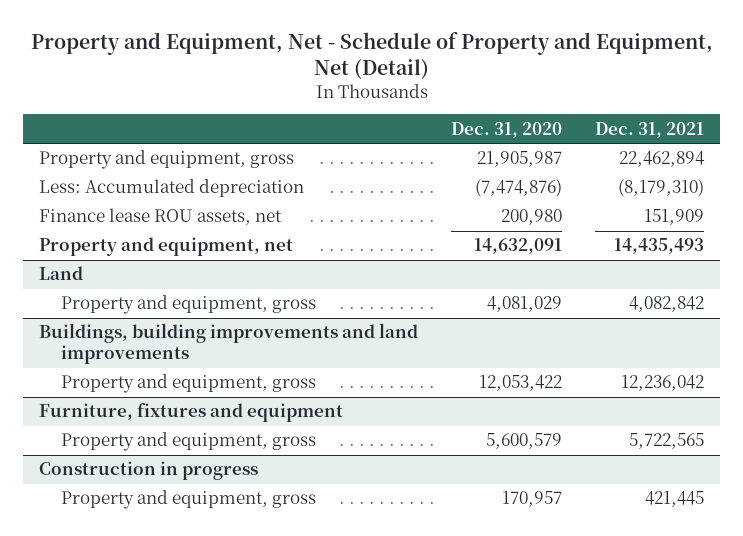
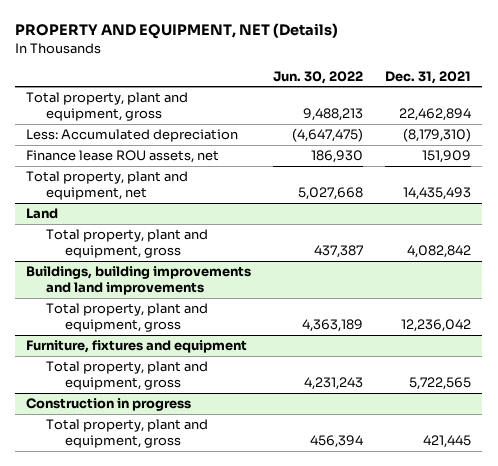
[30,31,713,80] Property and Equipment, Net - Schedule of Property and Equipment, Net (Detail) -> [15,23,339,40] PROPERTY AND EQUIPMENT, NET (Details)
[451,121,563,138] Dec. 31, 2020 -> none
none -> [273,70,364,84] Jun. 30, 2022
[39,150,295,170] Property and equipment, gross -> [26,92,189,121] Total property, plant and equipment, gross
[39,237,294,257] Property and equipment, net -> [26,171,189,200] Total property, plant and equipment, net
[61,295,317,315] Property and equipment, gross -> [45,229,208,258] Total property, plant and equipment, gross
[61,374,317,394] Property and equipment, gross -> [45,303,208,332] Total property, plant and equipment, gross
[61,432,317,452] Property and equipment, gross -> [45,361,208,390] Total property, plant and equipment, gross
[61,490,317,510] Property and equipment, gross -> [45,419,208,448] Total property, plant and equipment, gross

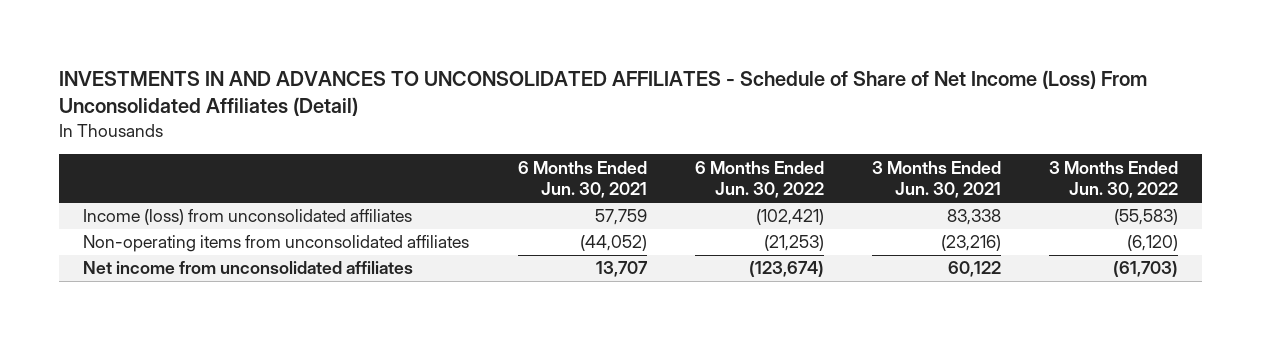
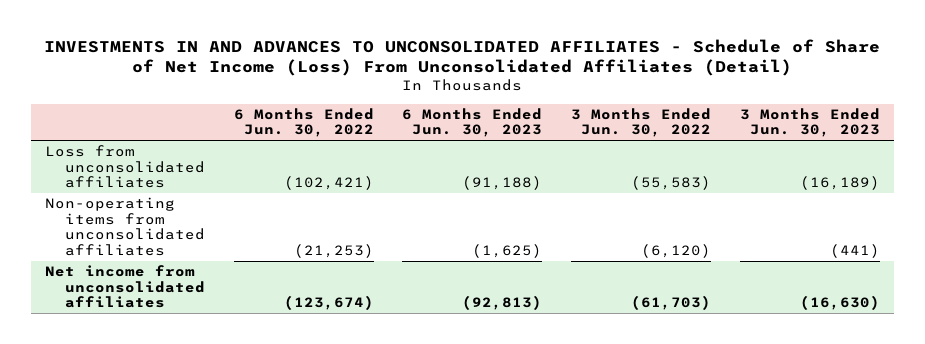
[517,160,647,199] 6 Months Ended Jun. 30, 2021 -> none
[872,160,1002,199] 3 Months Ended Jun. 30, 2021 -> none
none -> [402,107,543,138] 6 Months Ended Jun. 30, 2023
none -> [739,107,880,138] 3 Months Ended Jun. 30, 2023
[83,209,413,226] Income (loss) from unconsolidated affiliates -> [45,144,205,189] Loss from unconsolidated affiliates

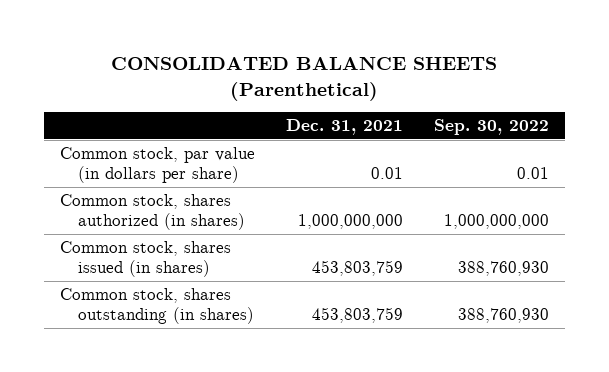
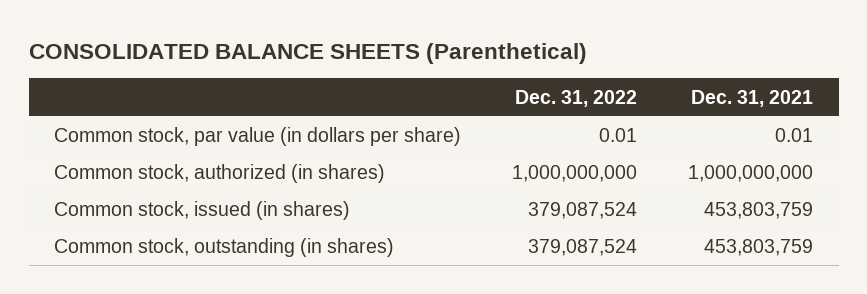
[434,119,550,136] Sep. 30, 2022 -> none
none -> [515,89,638,107] Dec. 31, 2022
[59,194,246,231] Common stock, shares authorized (in shares) -> [54,164,386,184] Common stock, authorized (in shares)
[59,241,231,278] Common stock, shares issued (in shares) -> [54,201,351,221] Common stock, issued (in shares)
[59,288,255,325] Common stock, shares outstanding (in shares) -> [54,238,395,258] Common stock, outstanding (in shares)

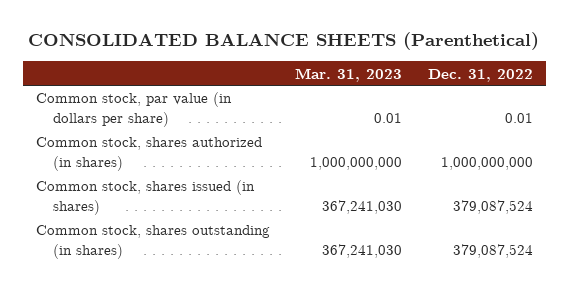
[691,89,814,107] Dec. 31, 2021 -> none
none -> [295,67,403,82] Mar. 31, 2023
[54,164,386,184] Common stock, authorized (in shares) -> [35,137,262,171] Common stock, shares authorized (in shares)
[54,201,351,221] Common stock, issued (in shares) -> [35,180,255,215] Common stock, shares issued (in shares)
[54,238,395,258] Common stock, outstanding (in shares) -> [35,225,270,259] Common stock, shares outstanding (in shares)

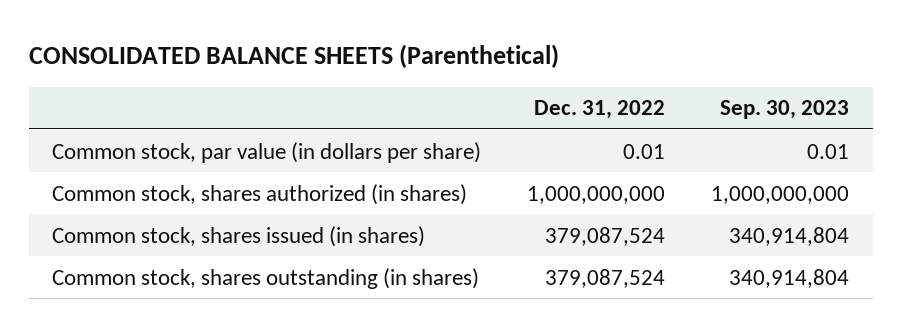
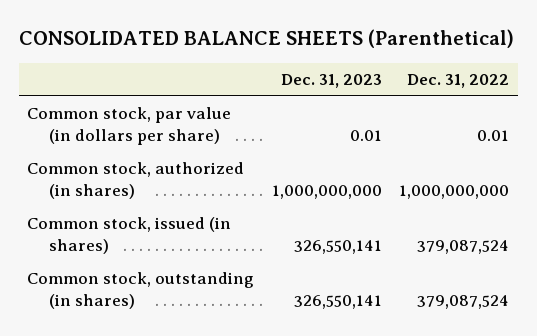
[720,100,850,120] Sep. 30, 2023 -> none
none -> [280,74,382,89] Dec. 31, 2023
[51,183,467,205] Common stock, shares authorized (in shares) -> [27,162,245,200] Common stock, authorized (in shares)
[51,225,425,247] Common stock, shares issued (in shares) -> [27,217,232,255] Common stock, issued (in shares)
[51,267,479,289] Common stock, shares outstanding (in shares) -> [27,272,255,310] Common stock, outstanding (in shares)

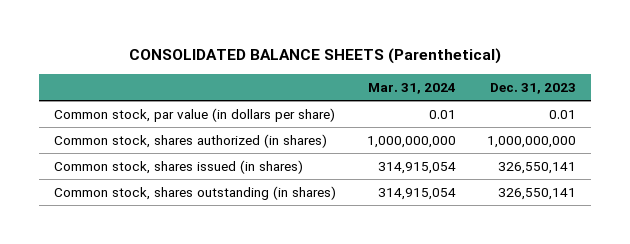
[407,74,510,89] Dec. 31, 2022 -> none
none -> [367,82,456,94] Mar. 31, 2024
[27,162,245,200] Common stock, authorized (in shares) -> [54,134,328,149] Common stock, shares authorized (in shares)
[27,217,232,255] Common stock, issued (in shares) -> [54,160,304,175] Common stock, shares issued (in shares)
[27,272,255,310] Common stock, outstanding (in shares) -> [54,186,337,201] Common stock, shares outstanding (in shares)

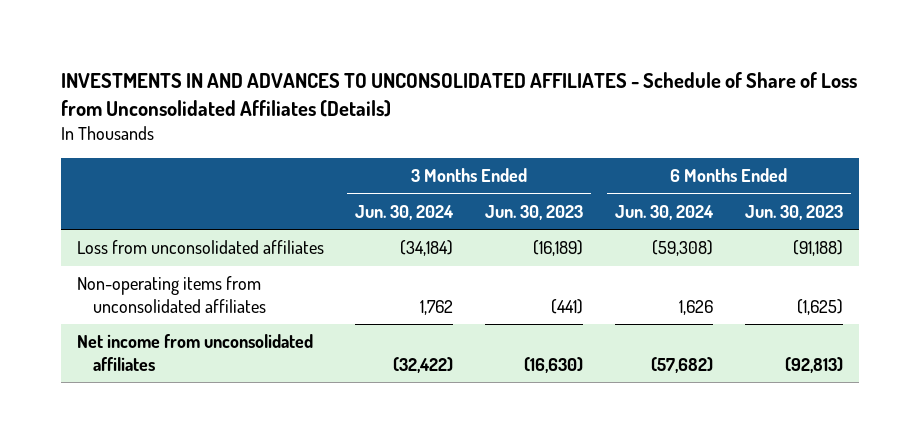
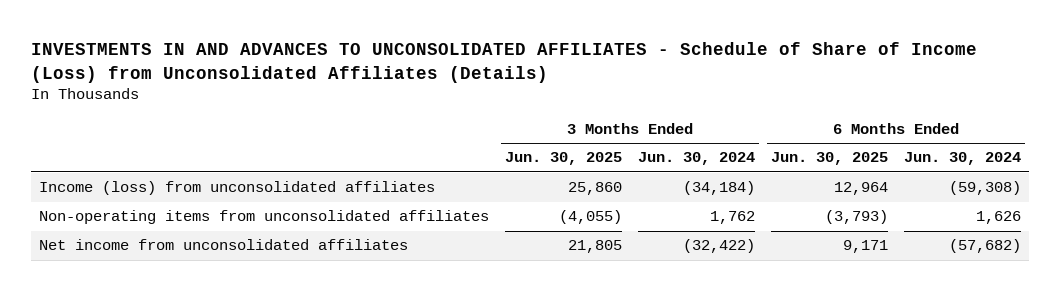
[60,72,857,118] INVESTMENTS IN AND ADVANCES TO UNCONSOLIDATED AFFILIATES - Schedule of Share of Loss from Unconsolidated Affiliates (Details) -> [31,41,978,83] INVESTMENTS IN AND ADVANCES TO UNCONSOLIDATED AFFILIATES - Schedule of Share of Income (Loss) from Unconsolidated Affiliates (Details)
[485,205,584,221] Jun. 30, 2023 -> none
[744,205,843,221] Jun. 30, 2023 -> none
none -> [505,152,623,166] Jun. 30, 2025
none -> [770,152,888,166] Jun. 30, 2025
[76,240,324,255] Loss from unconsolidated affiliates -> [39,181,436,196] Income (loss) from unconsolidated affiliates

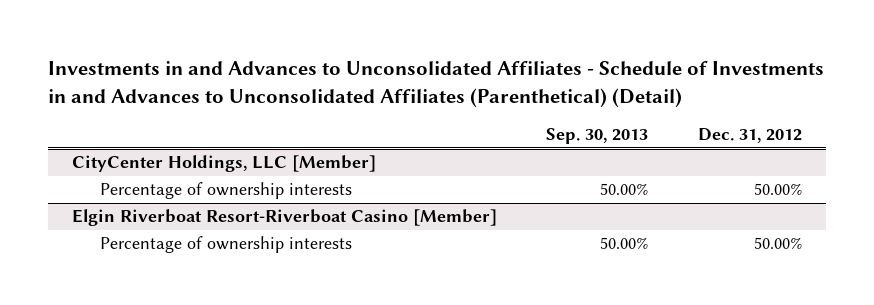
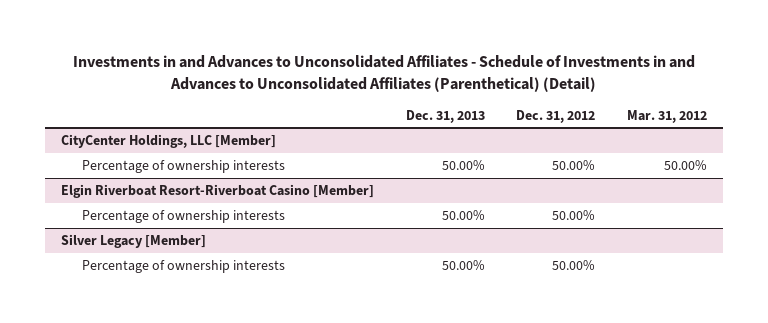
[546,128,649,145] Sep. 30, 2013 -> none
none -> [405,109,485,123] Dec. 31, 2013
none -> [627,109,708,123] Mar. 31, 2012
none -> [61,233,207,248] Silver Legacy [Member]
none -> [82,259,286,273] Percentage of ownership interests

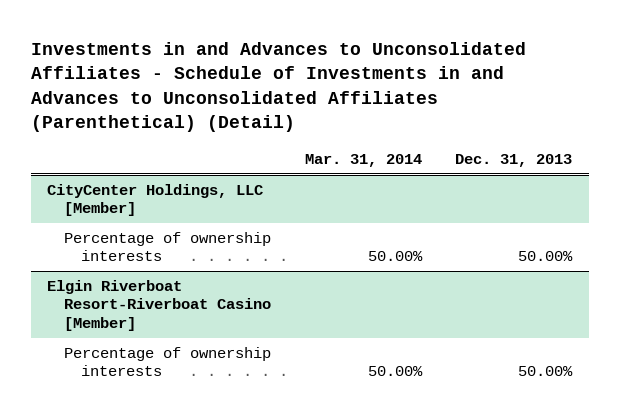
[516,109,596,123] Dec. 31, 2012 -> none
[627,109,708,123] Mar. 31, 2012 -> none
none -> [304,153,422,167] Mar. 31, 2014
[61,233,207,248] Silver Legacy [Member] -> none
[82,259,286,273] Percentage of ownership interests -> none

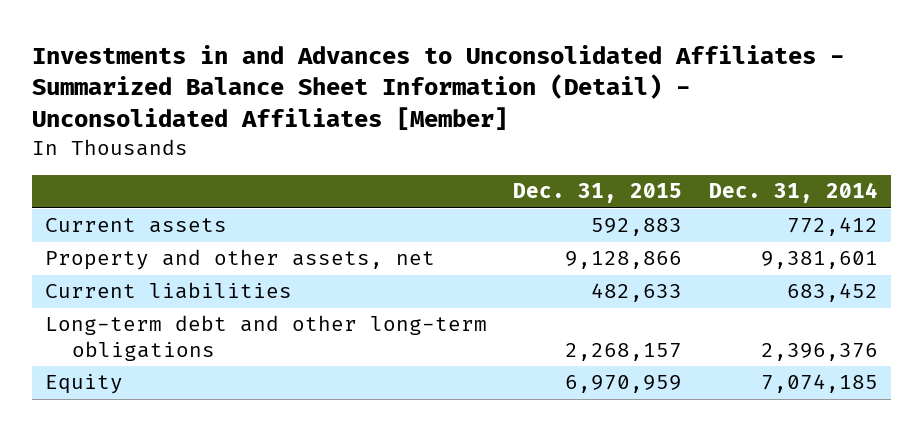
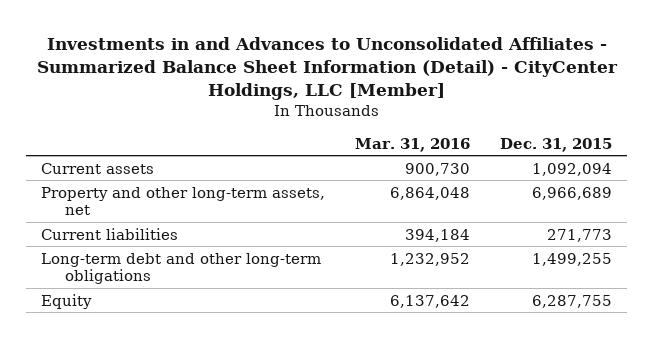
[31,44,844,130] Investments in and Advances to Unconsolidated Affiliates - Summarized Balance Sheet Information (Detail) - Unconsolidated Affiliates [Member] -> [36,36,618,100] Investments in and Advances to Unconsolidated Affiliates - Summarized Balance Sheet Information (Detail) - CityCenter Holdings, LLC [Member]
[708,182,878,204] Dec. 31, 2014 -> none
none -> [355,137,471,152] Mar. 31, 2016
[591,218,683,237] 592,883 -> [532,162,613,176] 1,092,094
[45,249,436,271] Property and other assets, net -> [41,186,326,216] Property and other long-term assets, net
[565,251,683,270] 9,128,866 -> [532,186,613,200] 6,966,689
[591,283,683,303] 482,633 -> [547,228,613,242] 271,773
[565,343,683,362] 2,268,157 -> [532,252,613,266] 1,499,255
[565,375,683,394] 6,970,959 -> [532,294,613,308] 6,287,755

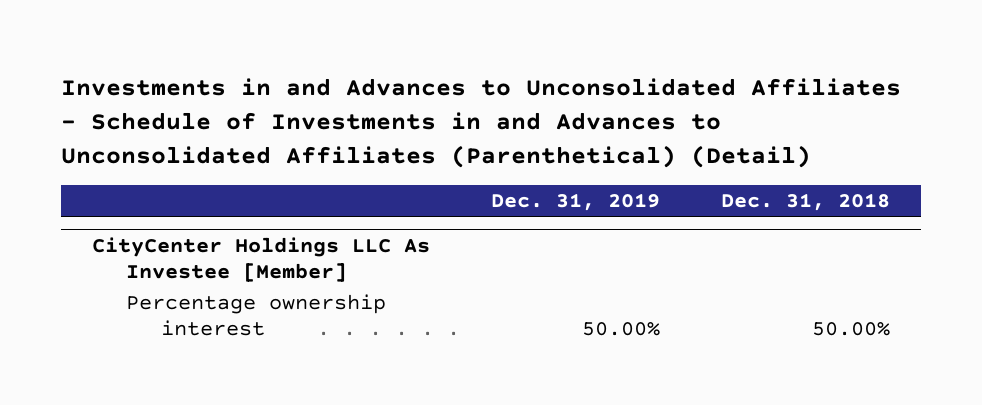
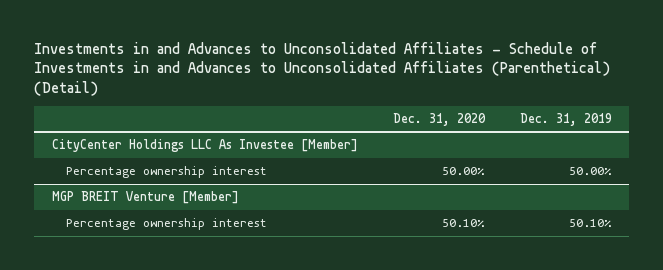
[721,192,891,211] Dec. 31, 2018 -> none
none -> [392,112,486,126] Dec. 31, 2020
none -> [51,191,239,205] MGP BREIT Venture [Member]
none -> [65,218,267,231] Percentage ownership interest

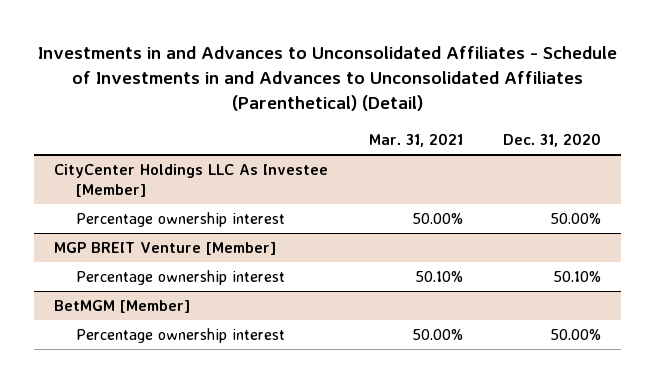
[519,112,612,126] Dec. 31, 2019 -> none
none -> [368,133,463,148] Mar. 31, 2021
none -> [54,299,191,313] BetMGM [Member]
none -> [75,327,285,343] Percentage ownership interest

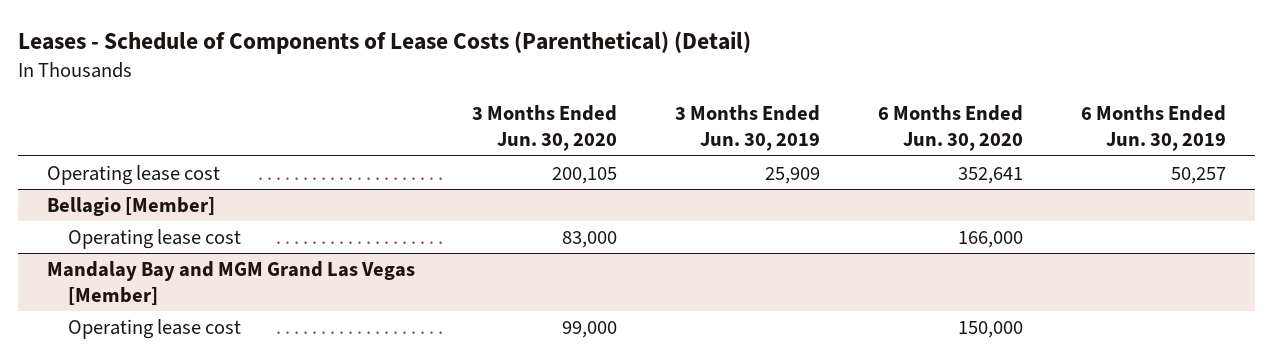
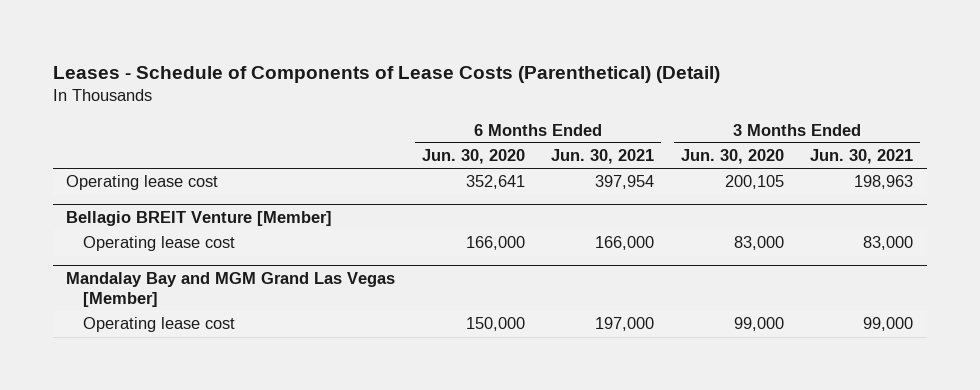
[675,105,821,152] 3 Months Ended Jun. 30, 2019 -> none
[1081,105,1227,152] 6 Months Ended Jun. 30, 2019 -> none
none -> [551,149,655,165] Jun. 30, 2021
none -> [810,149,914,165] Jun. 30, 2021
[46,196,215,216] Bellagio [Member] -> [66,211,333,227] Bellagio BREIT Venture [Member]

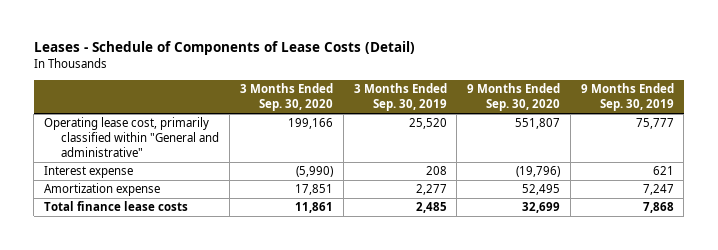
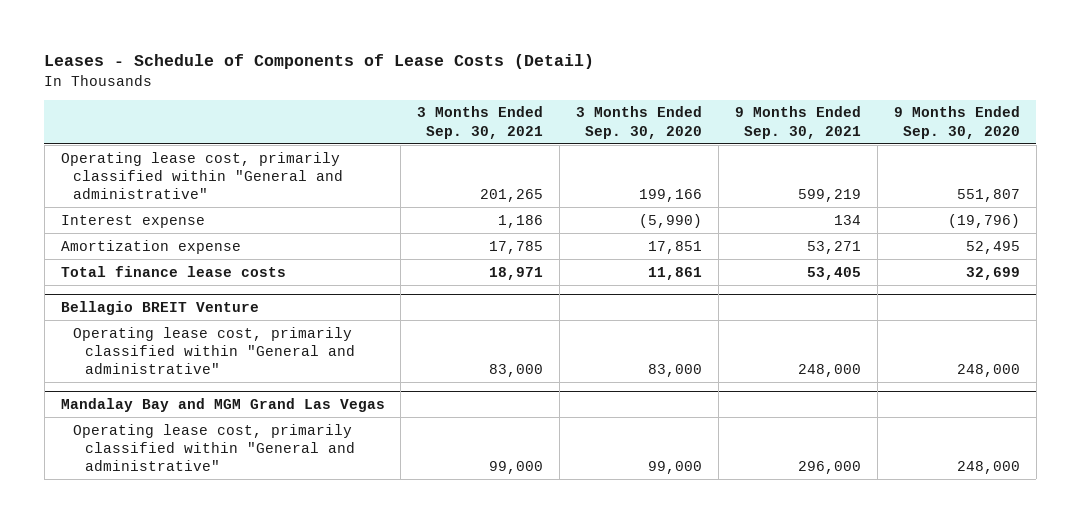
[353,83,447,112] 3 Months Ended Sep. 30, 2019 -> none
[580,83,674,112] 9 Months Ended Sep. 30, 2019 -> none
none -> [417,106,544,139] 3 Months Ended Sep. 30, 2021
none -> [735,106,862,139] 9 Months Ended Sep. 30, 2021
none -> [60,300,259,315] Bellagio BREIT Venture
none -> [72,326,356,375] Operating lease cost, primarily classified within "General and administrative"
none -> [60,397,385,412] Mandalay Bay and MGM Grand Las Vegas
none -> [72,423,356,472] Operating lease cost, primarily classified within "General and administrative"

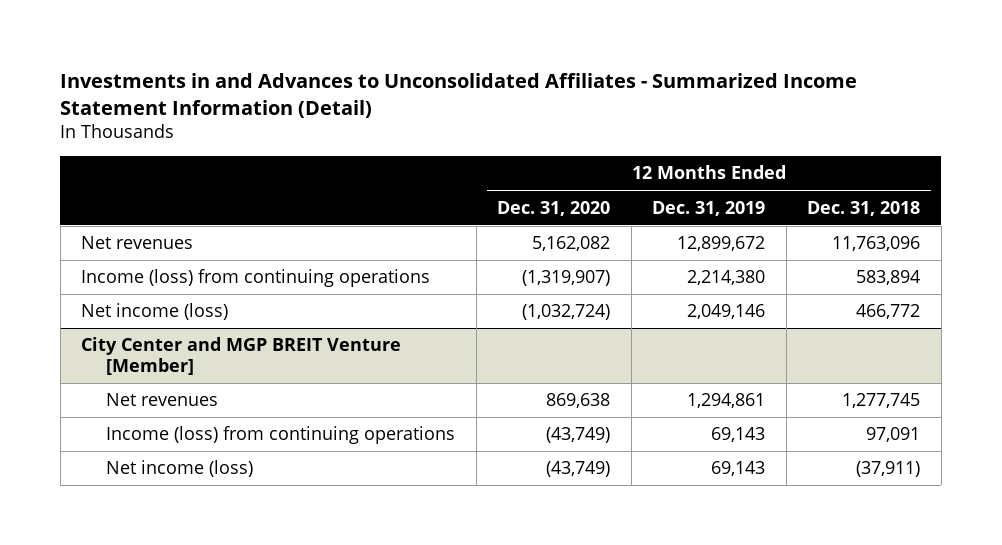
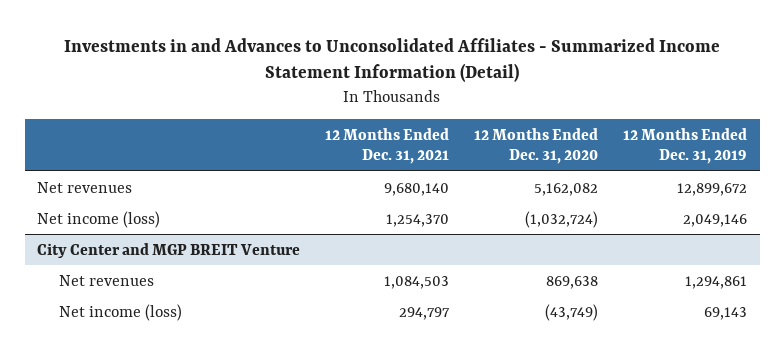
[807,200,921,216] Dec. 31, 2018 -> none
none -> [325,127,450,165] 12 Months Ended Dec. 31, 2021
[81,269,431,288] Income (loss) from continuing operations -> none
[81,337,402,376] City Center and MGP BREIT Venture [Member] -> [37,242,301,258] City Center and MGP BREIT Venture
[106,426,456,445] Income (loss) from continuing operations -> none

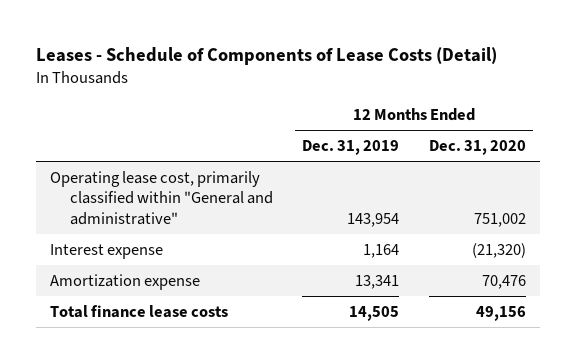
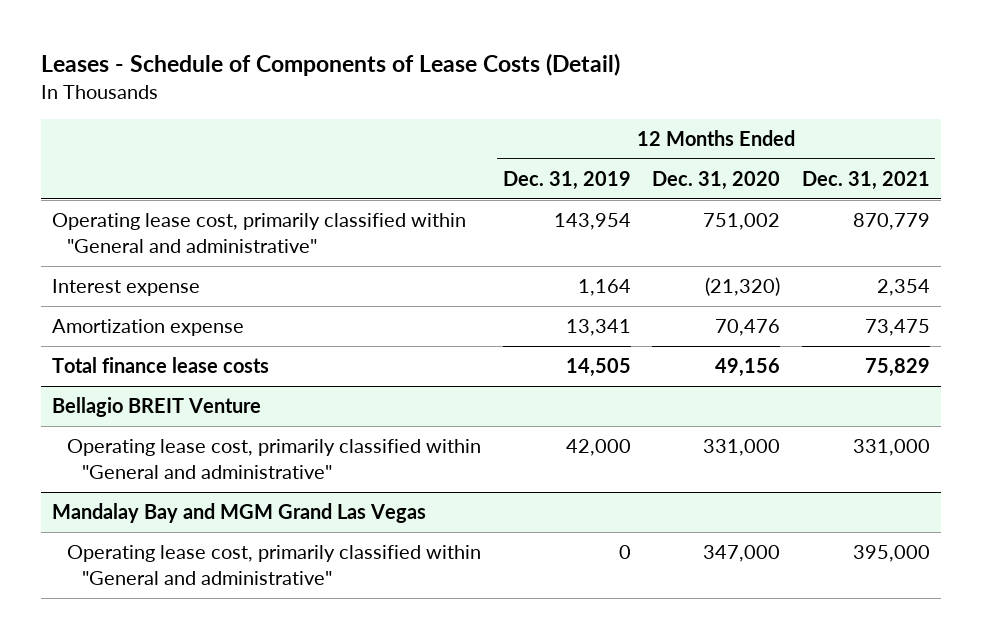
none -> [801,170,930,190] Dec. 31, 2021
none -> [52,397,262,418] Bellagio BREIT Venture
none -> [67,439,482,479] Operating lease cost, primarily classified within "General and administrative"
none -> [52,503,427,524] Mandalay Bay and MGM Grand Las Vegas
none -> [67,545,482,585] Operating lease cost, primarily classified within "General and administrative"

